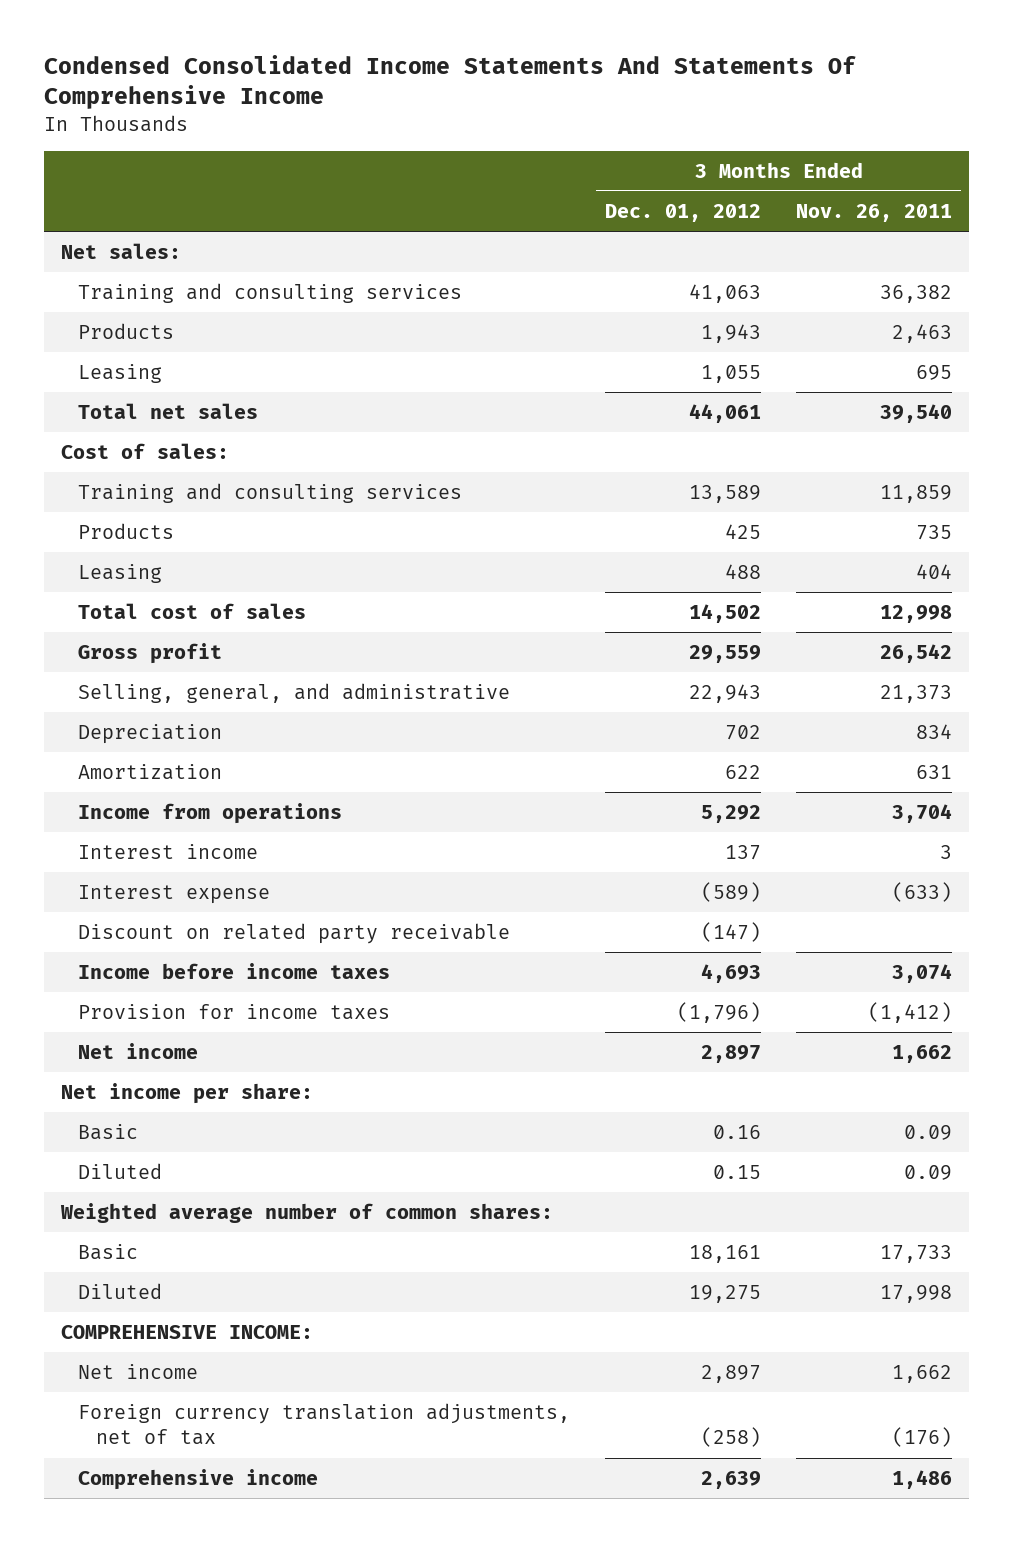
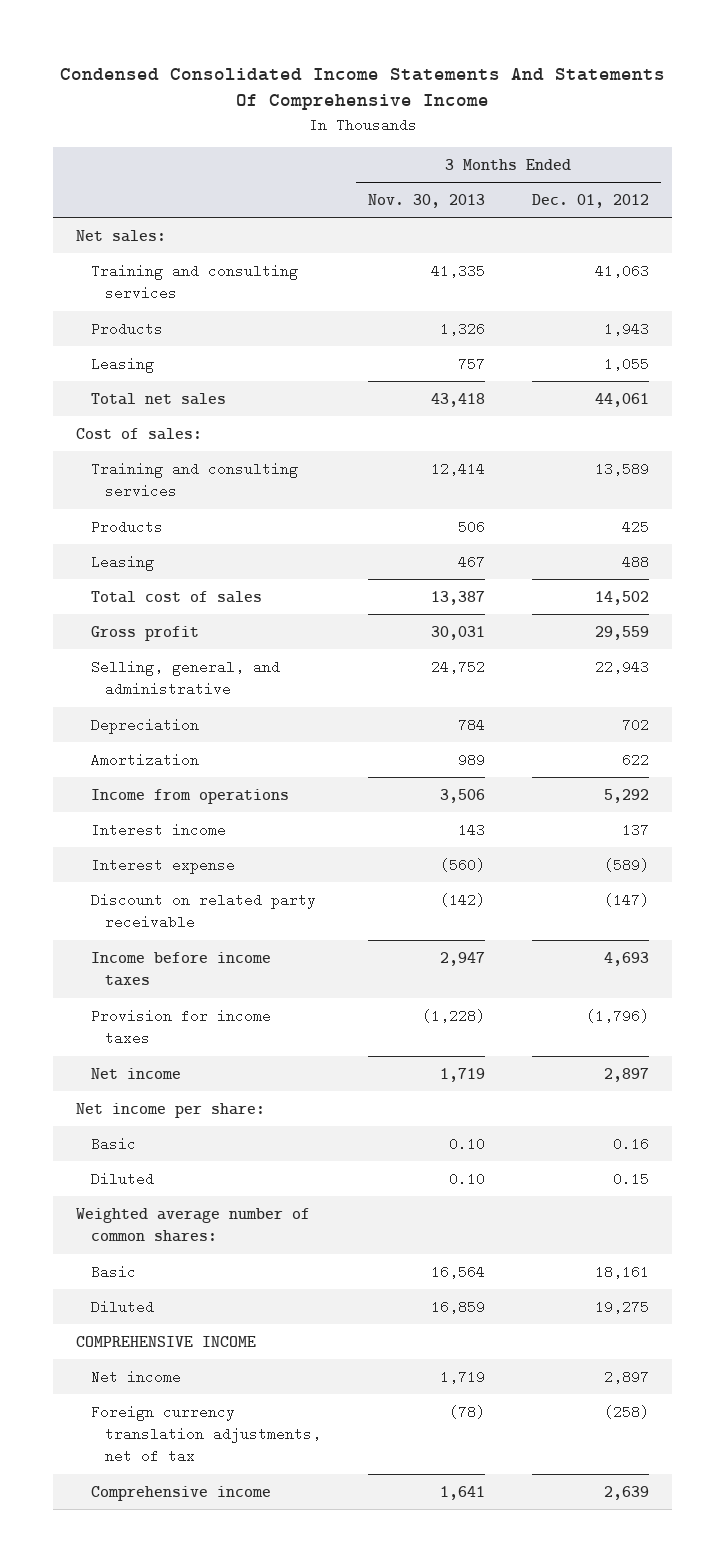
[796,203,953,222] Nov. 26, 2011 -> none
none -> [367,194,485,209] Nov. 30, 2013
[61,1324,314,1339] COMPREHENSIVE INCOME: -> [76,1335,257,1347] COMPREHENSIVE INCOME

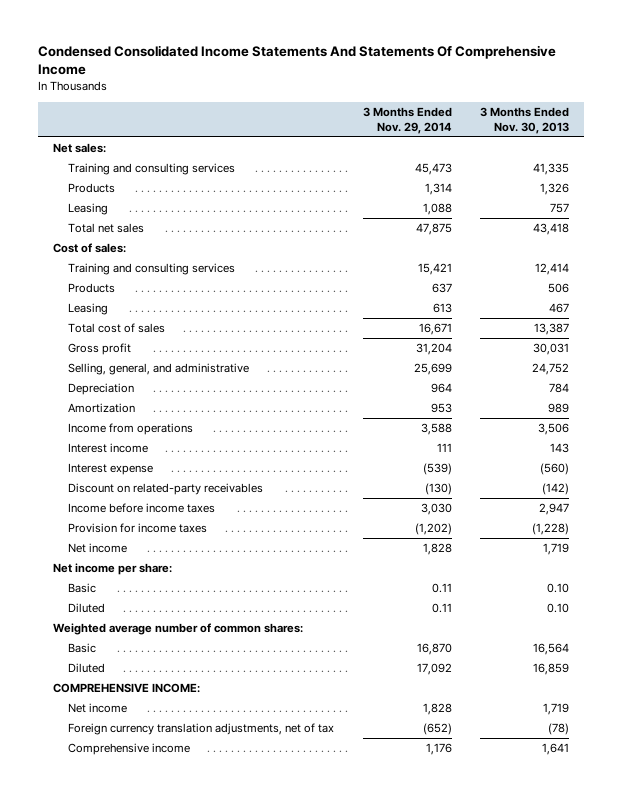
[531,194,649,209] Dec. 01, 2012 -> none
none -> [362,106,452,134] 3 Months Ended Nov. 29, 2014
[90,892,316,930] Discount on related party receivable -> [68,483,264,496] Discount on related-party receivables
[76,1335,257,1347] COMPREHENSIVE INCOME -> [52,683,200,694] COMPREHENSIVE INCOME:

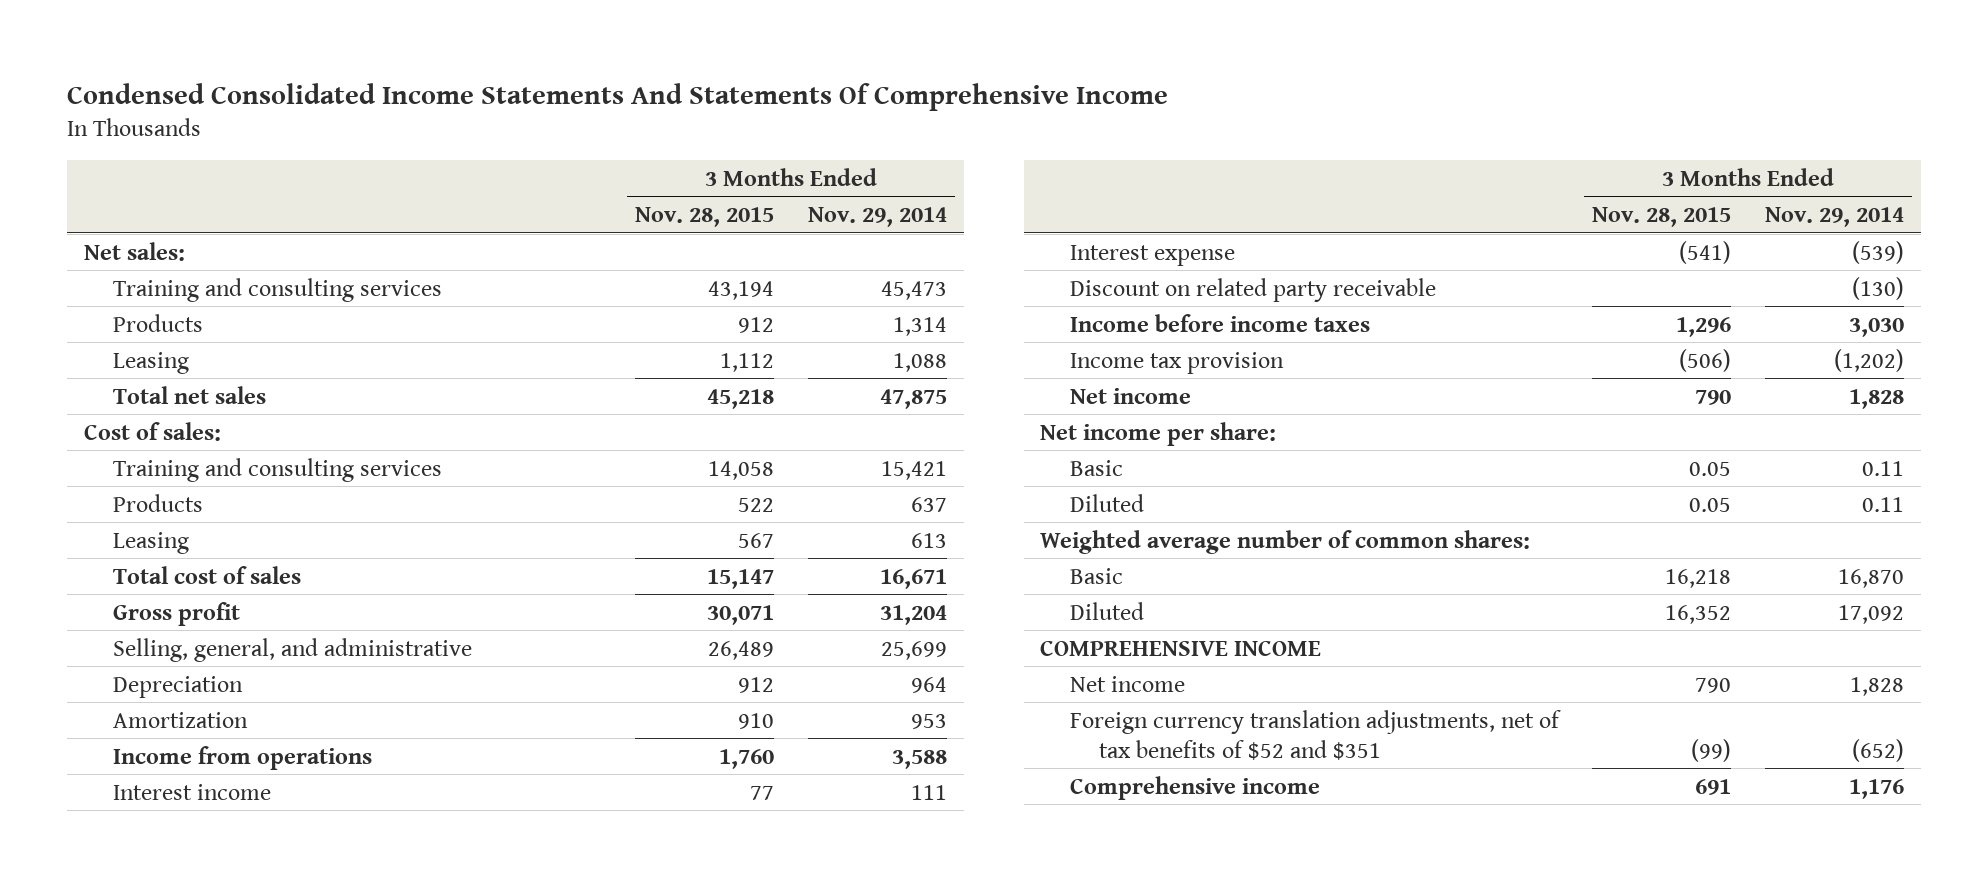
[480,106,570,134] 3 Months Ended Nov. 30, 2013 -> none
none -> [635,207,775,228] Nov. 28, 2015
[68,483,264,496] Discount on related-party receivables -> [1069,277,1436,302] Discount on related party receivable
[68,523,208,534] Provision for income taxes -> [1069,351,1284,374] Income tax provision
[52,683,200,694] COMPREHENSIVE INCOME: -> [1040,640,1322,656] COMPREHENSIVE INCOME
[68,723,335,736] Foreign currency translation adjustments, net of tax -> [1069,709,1561,760] Foreign currency translation adjustments, net of tax benefits of $52 and $351

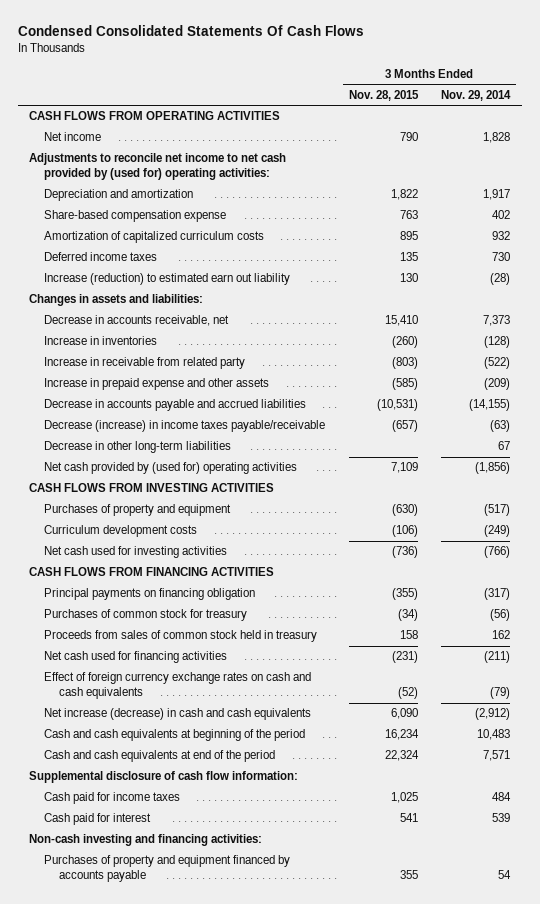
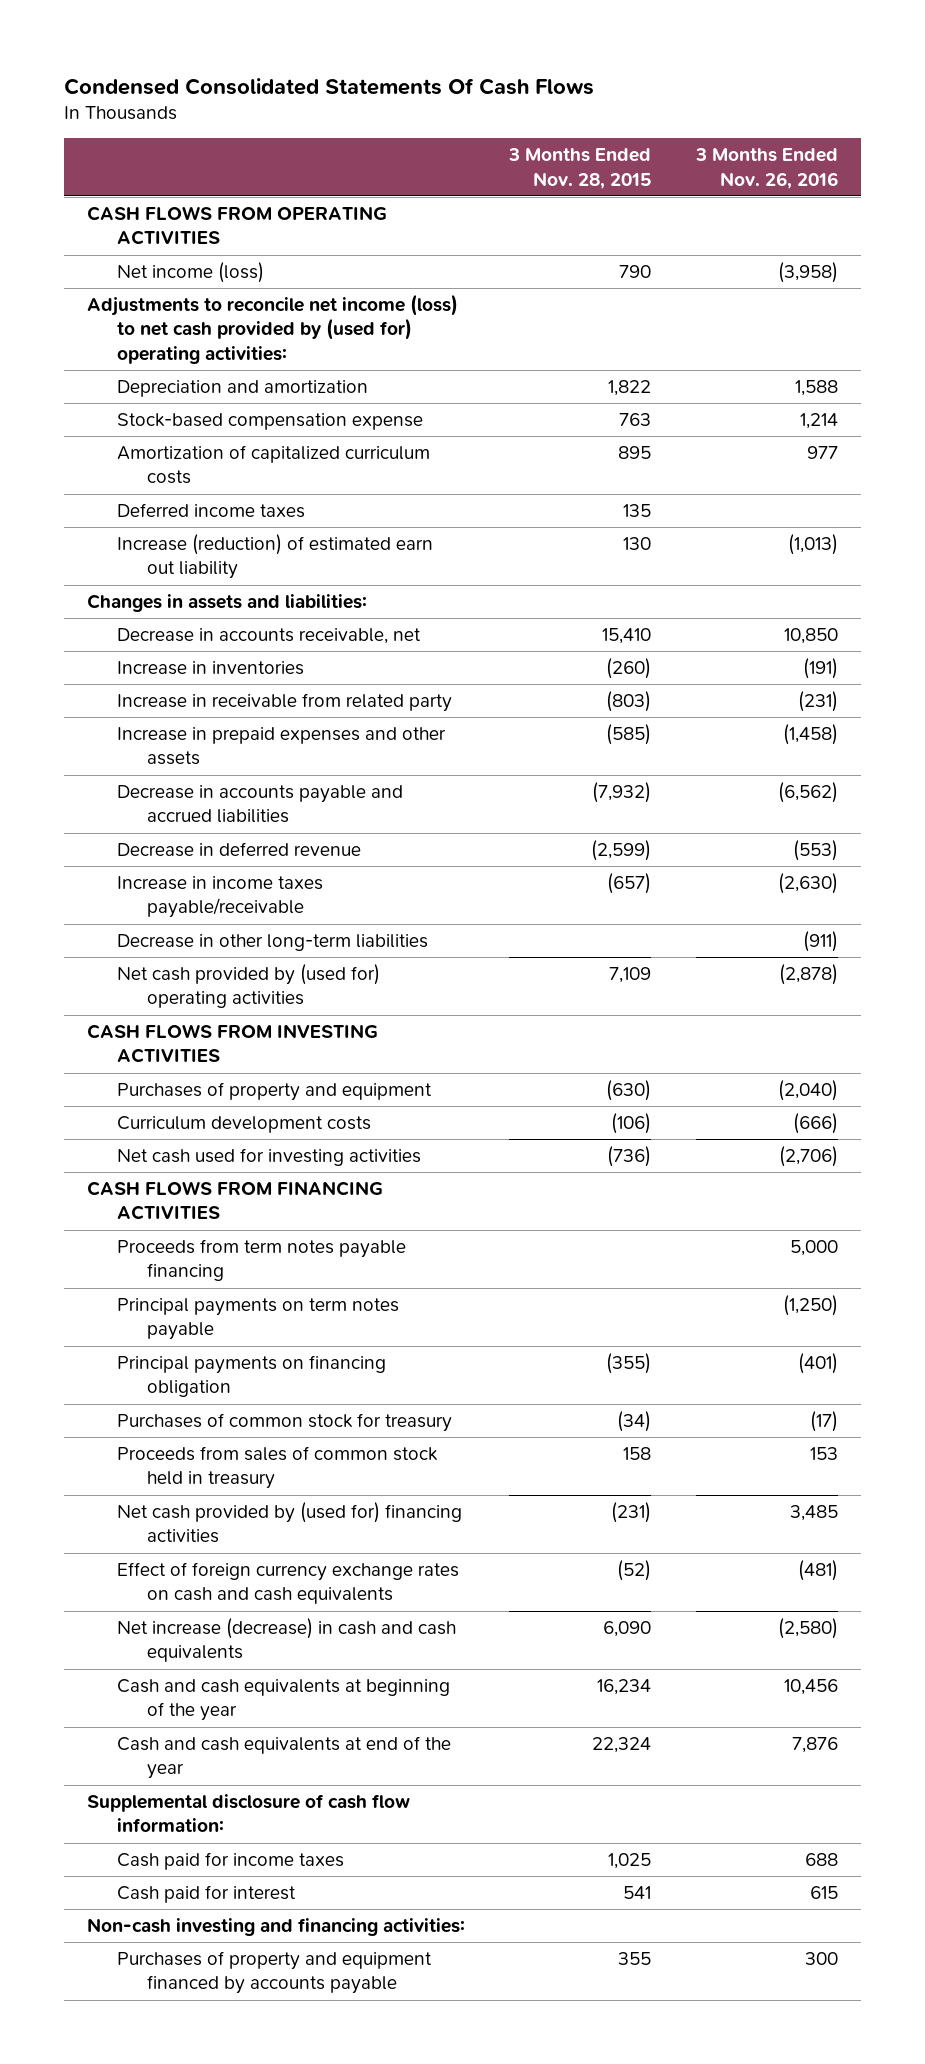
[441,89,512,101] Nov. 29, 2014 -> none
none -> [695,148,839,189] 3 Months Ended Nov. 26, 2016
[44,132,102,142] Net income -> [116,261,264,283] Net income (loss)
[29,153,287,181] Adjustments to reconcile net income to net cash provided by (used for) operating activities: -> [86,293,458,364] Adjustments to reconcile net income (loss) to net cash provided by (used for) operating activities:
[44,210,227,223] Share-based compensation expense -> [116,412,423,430] Stock-based compensation expense
[44,273,291,286] Increase (reduction) to estimated earn out liability -> [116,533,433,580] Increase (reduction) of estimated earn out liability
[44,378,270,391] Increase in prepaid expense and other assets -> [116,726,446,766] Increase in prepaid expenses and other assets
[376,399,418,412] (10,531) -> [592,781,652,803] (7,932)
none -> [116,841,361,857] Decrease in deferred revenue
[44,420,326,433] Decrease (increase) in income taxes payable/receivable -> [116,875,323,919] Increase in income taxes payable/receivable
none -> [116,1238,406,1282] Proceeds from term notes payable financing
none -> [116,1297,399,1341] Principal payments on term notes payable
[44,651,228,664] Net cash used for financing activities -> [116,1501,462,1544] Net cash provided by (used for) financing activities
[44,729,306,742] Cash and cash equivalents at beginning of the period -> [116,1678,450,1722] Cash and cash equivalents at beginning of the year
[44,750,276,763] Cash and cash equivalents at end of the period -> [116,1735,451,1780] Cash and cash equivalents at end of the year

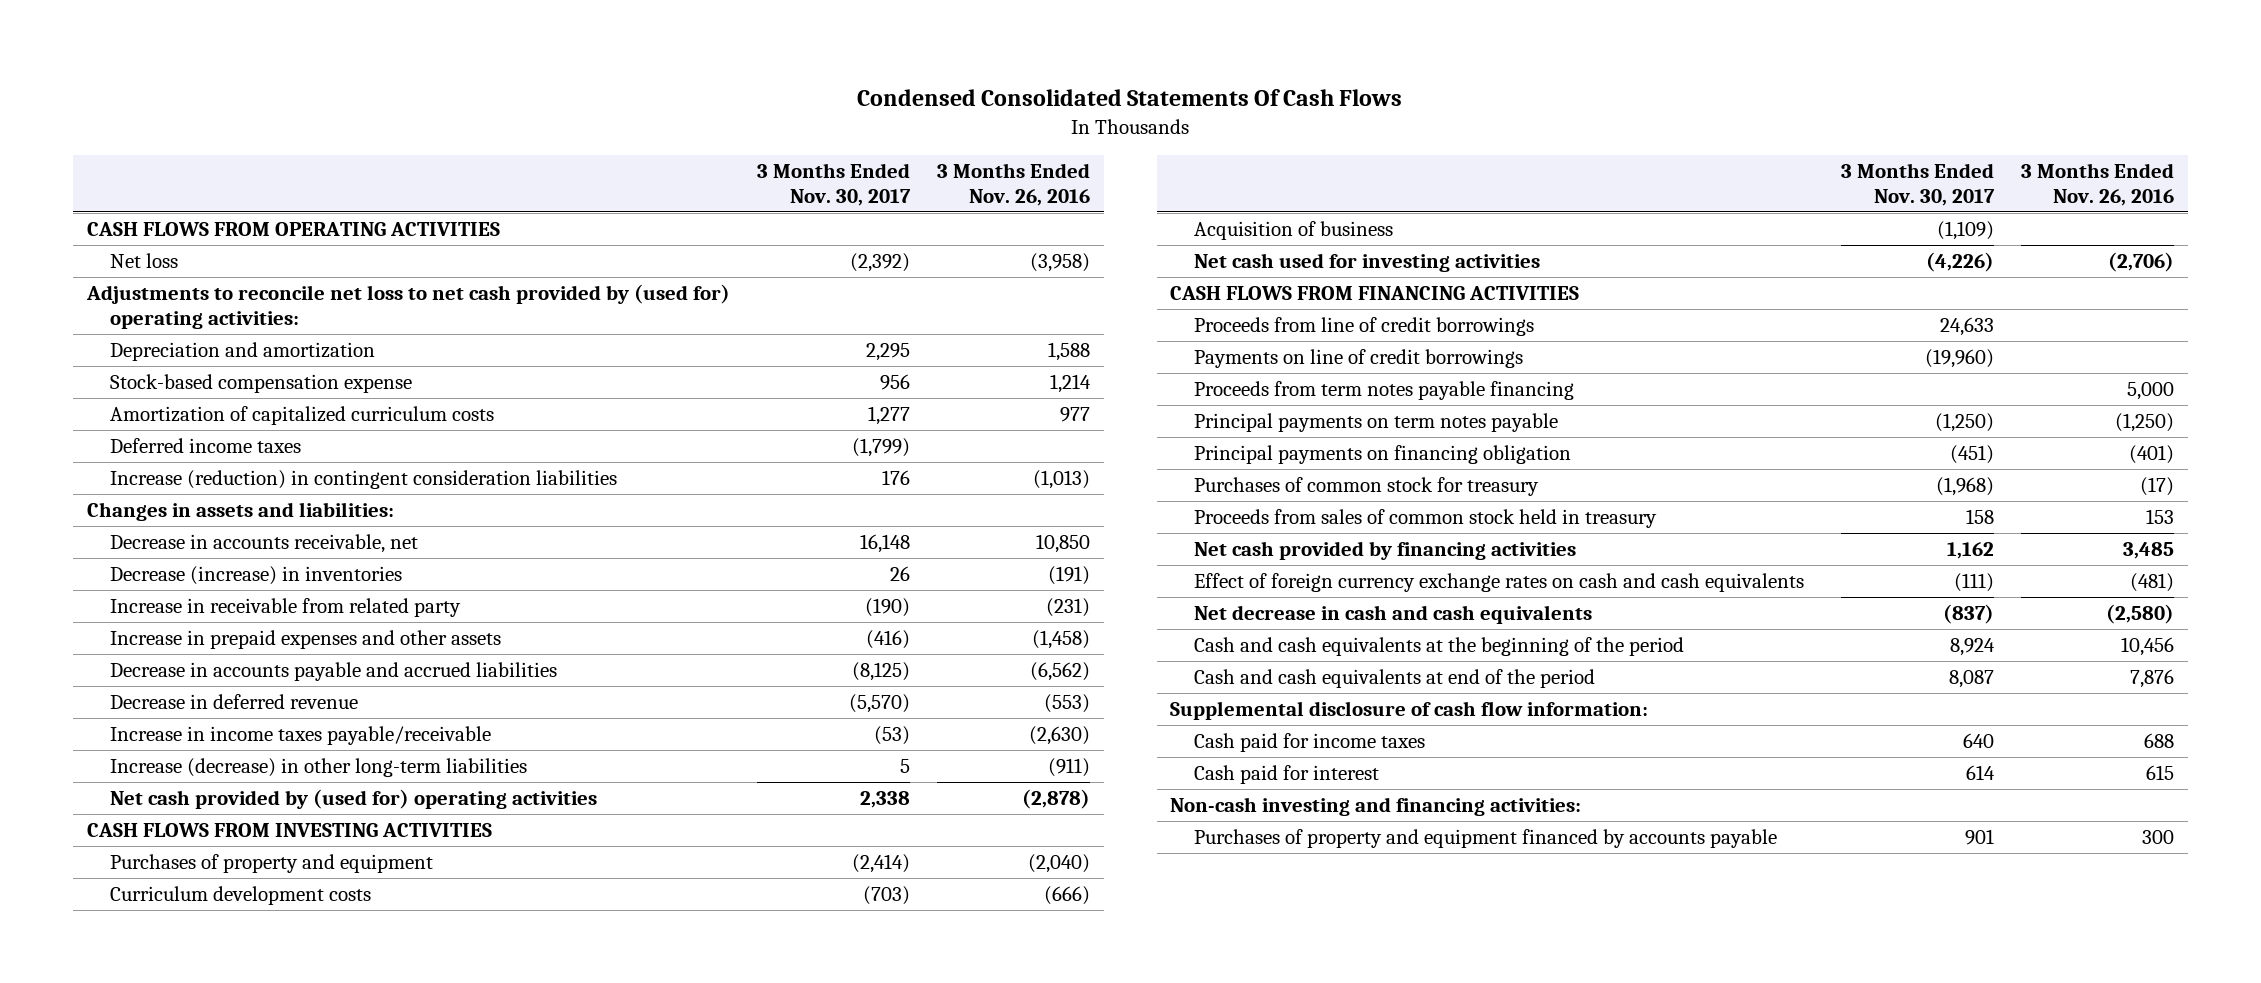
[508,148,652,189] 3 Months Ended Nov. 28, 2015 -> none
none -> [757,162,912,206] 3 Months Ended Nov. 30, 2017
[116,261,264,283] Net income (loss) -> [110,253,179,269] Net loss
[86,293,458,364] Adjustments to reconcile net income (loss) to net cash provided by (used for) operating activities: -> [85,284,730,329] Adjustments to reconcile net loss to net cash provided by (used for) operating activities:
[116,533,433,580] Increase (reduction) of estimated earn out liability -> [110,470,618,490] Increase (reduction) in contingent consideration liabilities
[116,660,304,675] Increase in inventories -> [110,566,403,586] Decrease (increase) in inventories
[116,933,428,951] Decrease in other long-term liabilities -> [110,758,528,778] Increase (decrease) in other long-term liabilities
none -> [1193,221,1393,241] Acquisition of business
none -> [1193,317,1534,337] Proceeds from line of credit borrowings
none -> [1193,349,1523,369] Payments on line of credit borrowings
[116,1501,462,1544] Net cash provided by (used for) financing activities -> [1193,541,1576,561] Net cash provided by financing activities
[116,1617,456,1663] Net increase (decrease) in cash and cash equivalents -> [1193,605,1592,625] Net decrease in cash and cash equivalents
[116,1678,450,1722] Cash and cash equivalents at beginning of the year -> [1193,637,1684,657] Cash and cash equivalents at the beginning of the period
[116,1735,451,1780] Cash and cash equivalents at end of the year -> [1193,669,1595,689] Cash and cash equivalents at end of the period

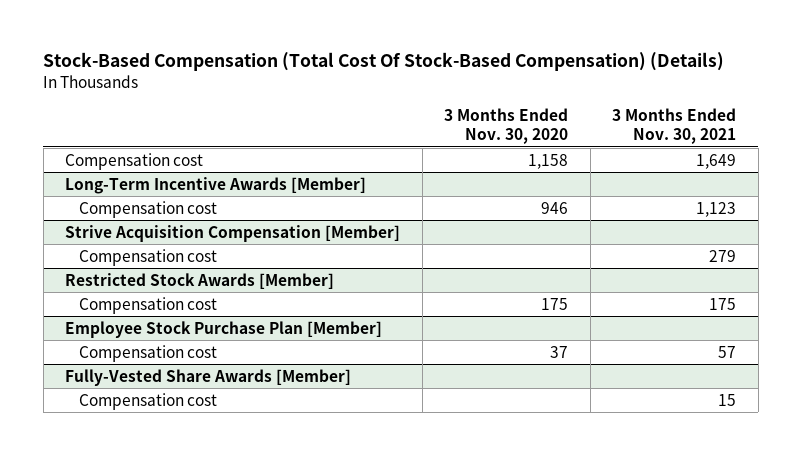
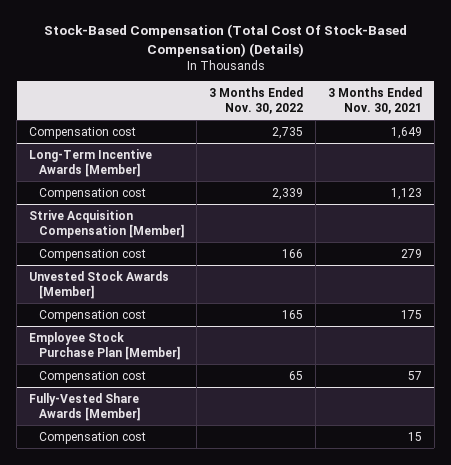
[444,108,569,144] 3 Months Ended Nov. 30, 2020 -> none
none -> [208,86,303,114] 3 Months Ended Nov. 30, 2022
[65,272,335,289] Restricted Stock Awards [Member] -> [29,270,170,299] Unvested Stock Awards [Member]

